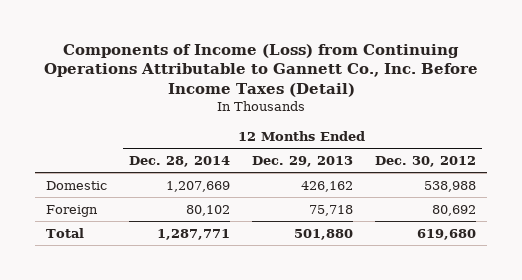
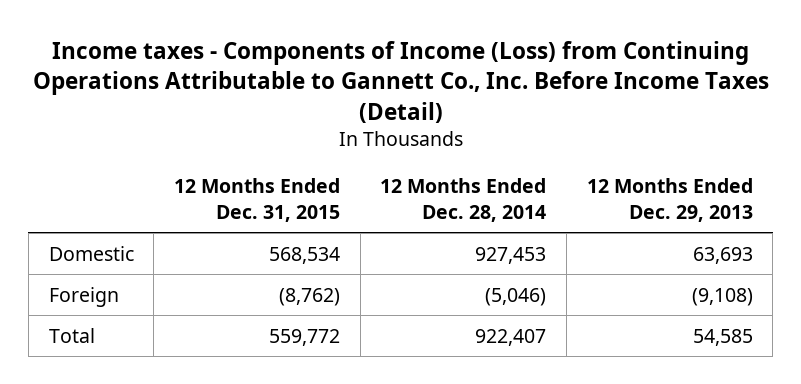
[43,43,478,98] Components of Income (Loss) from Continuing Operations Attributable to Gannett Co., Inc. Before Income Taxes (Detail) -> [32,40,769,123] Income taxes - Components of Income (Loss) from Continuing Operations Attributable to Gannett Co., Inc. Before Income Taxes (Detail)
[375,155,477,167] Dec. 30, 2012 -> none
none -> [174,178,341,222] 12 Months Ended Dec. 31, 2015
[165,180,230,192] 1,207,669 -> [475,246,547,264] 927,453
[300,180,353,192] 426,162 -> [692,246,753,264] 63,693
[185,204,230,216] 80,102 -> [485,287,547,306] (5,046)
[308,204,353,216] 75,718 -> [691,287,753,306] (9,108)
[156,228,230,240] 1,287,771 -> [475,328,547,346] 922,407
[293,228,353,240] 501,880 -> [692,328,753,346] 54,585

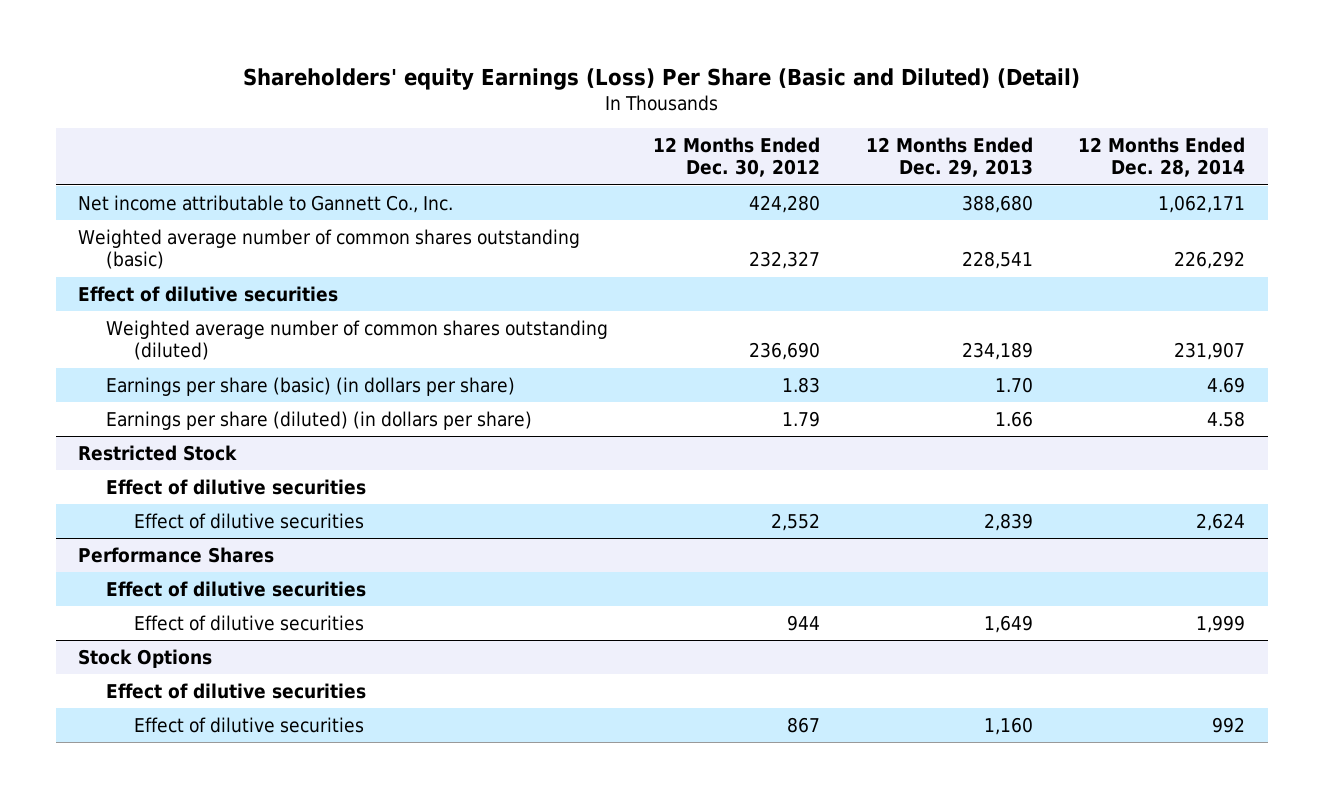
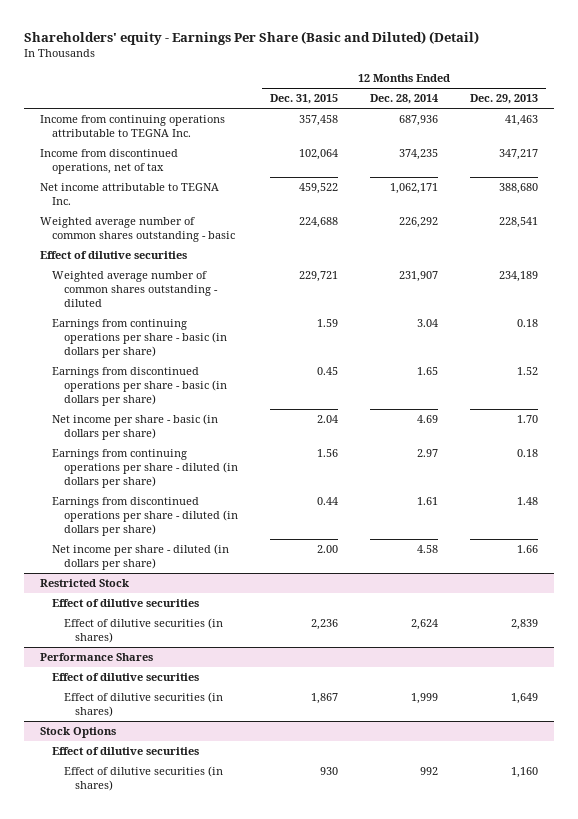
[242,67,1080,90] Shareholders' equity Earnings (Loss) Per Share (Basic and Diluted) (Detail) -> [24,30,480,45] Shareholders' equity - Earnings Per Share (Basic and Diluted) (Detail)
[653,136,821,178] 12 Months Ended Dec. 30, 2012 -> none
none -> [269,94,338,105] Dec. 31, 2015
none -> [40,115,226,137] Income from continuing operations attributable to TEGNA Inc.
none -> [40,149,179,174] Income from discontinued operations, net of tax
[78,194,454,213] Net income attributable to Gannett Co., Inc. -> [40,183,220,205] Net income attributable to TEGNA Inc.
[78,228,581,270] Weighted average number of common shares outstanding (basic) -> [40,217,235,242] Weighted average number of common shares outstanding - basic
[105,319,608,361] Weighted average number of common shares outstanding (diluted) -> [51,271,218,307] Weighted average number of common shares outstanding - diluted
none -> [51,319,227,358] Earnings from continuing operations per share - basic (in dollars per share)
none -> [51,367,227,406] Earnings from discontinued operations per share - basic (in dollars per share)
[105,376,515,396] Earnings per share (basic) (in dollars per share) -> [51,414,218,440] Net income per share - basic (in dollars per share)
none -> [51,449,238,488] Earnings from continuing operations per share - diluted (in dollars per share)
none -> [51,497,238,536] Earnings from discontinued operations per share - diluted (in dollars per share)
[105,410,532,430] Earnings per share (diluted) (in dollars per share) -> [51,544,229,570] Net income per share - diluted (in dollars per share)
[133,512,364,529] Effect of dilutive securities -> [63,618,223,643] Effect of dilutive securities (in shares)
[133,614,364,631] Effect of dilutive securities -> [63,692,223,717] Effect of dilutive securities (in shares)
[133,716,364,733] Effect of dilutive securities -> [63,766,223,791] Effect of dilutive securities (in shares)

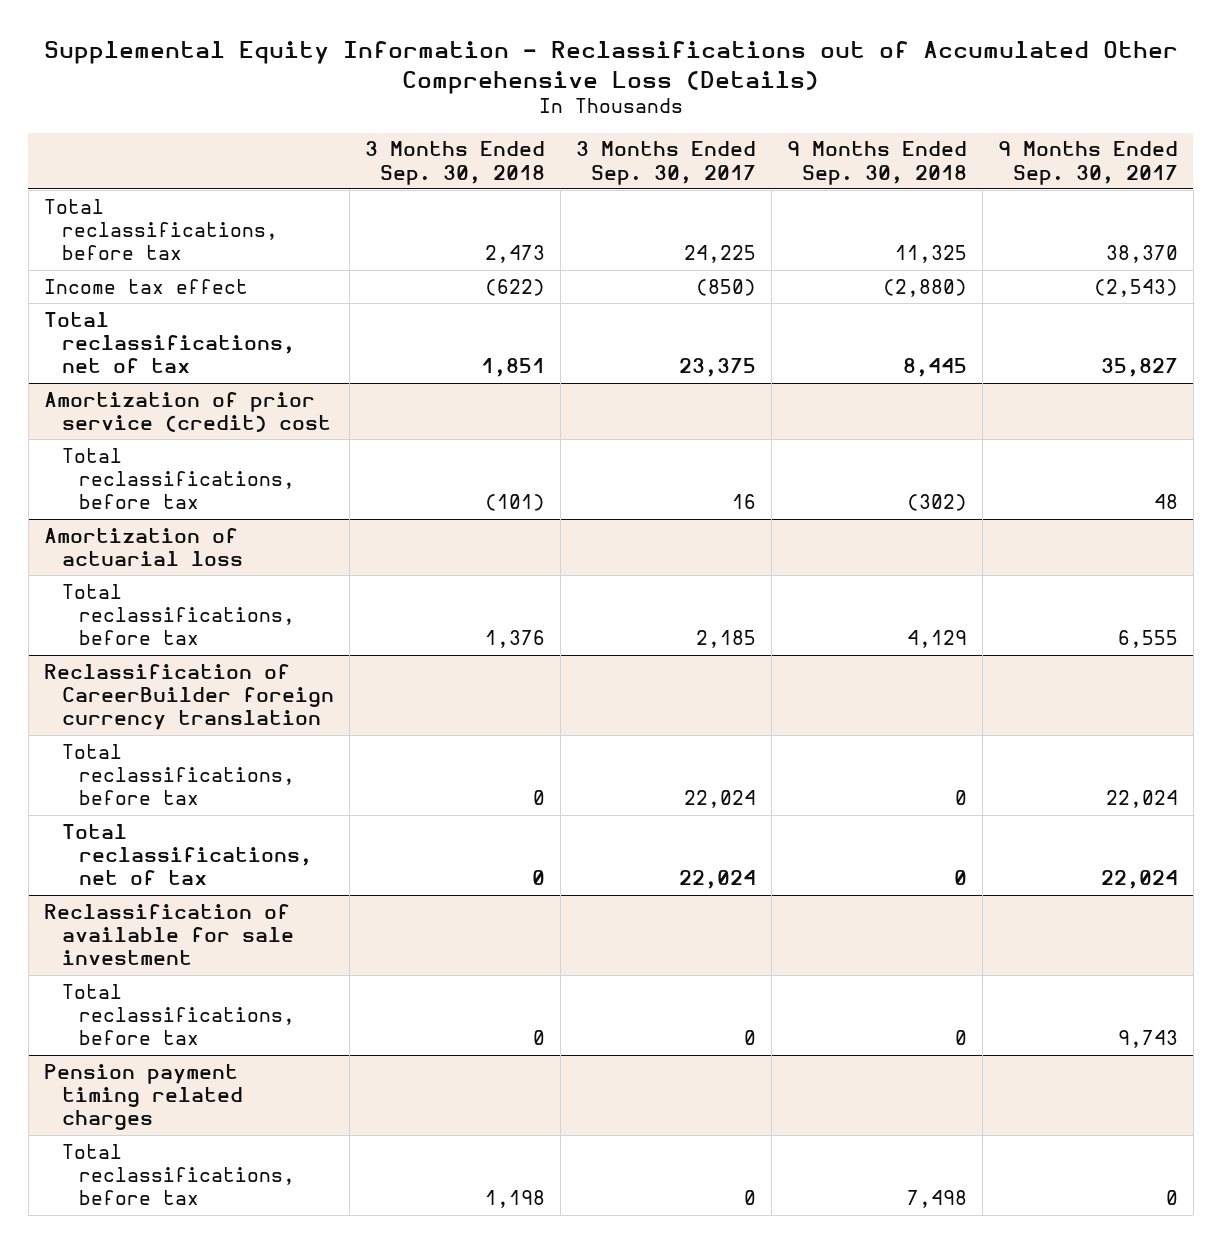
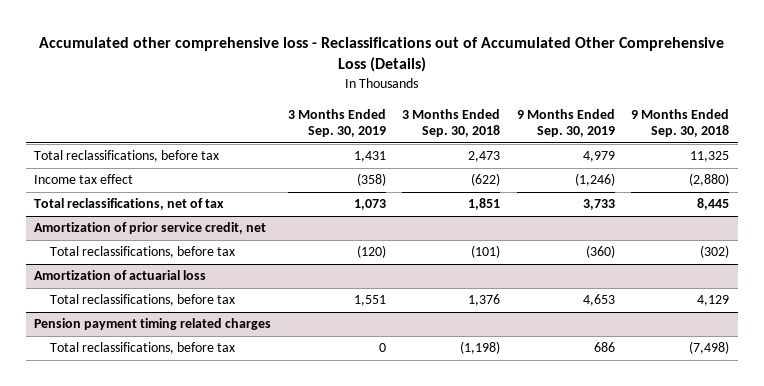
[43,41,1178,94] Supplemental Equity Information - Reclassifications out of Accumulated Other Comprehensive Loss (Details) -> [38,36,724,73] Accumulated other comprehensive loss - Reclassifications out of Accumulated Other Comprehensive Loss (Details)
[575,141,756,185] 3 Months Ended Sep. 30, 2017 -> none
[997,141,1178,185] 9 Months Ended Sep. 30, 2017 -> none
none -> [287,108,386,138] 3 Months Ended Sep. 30, 2019
none -> [516,108,615,138] 9 Months Ended Sep. 30, 2019
[43,391,331,433] Amortization of prior service (credit) cost -> [34,222,267,235] Amortization of prior service credit, net
[43,663,334,731] Reclassification of CareerBuilder foreign currency translation -> none
[61,743,296,806] Total reclassifications, before tax -> none
[61,823,313,886] Total reclassifications, net of tax -> none
[43,903,294,966] Reclassification of available for sale investment -> none
[61,983,296,1046] Total reclassifications, before tax -> none
[484,1190,545,1209] 1,198 -> [460,341,501,355] (1,198)
[906,1190,967,1209] 7,498 -> [689,341,730,355] (7,498)

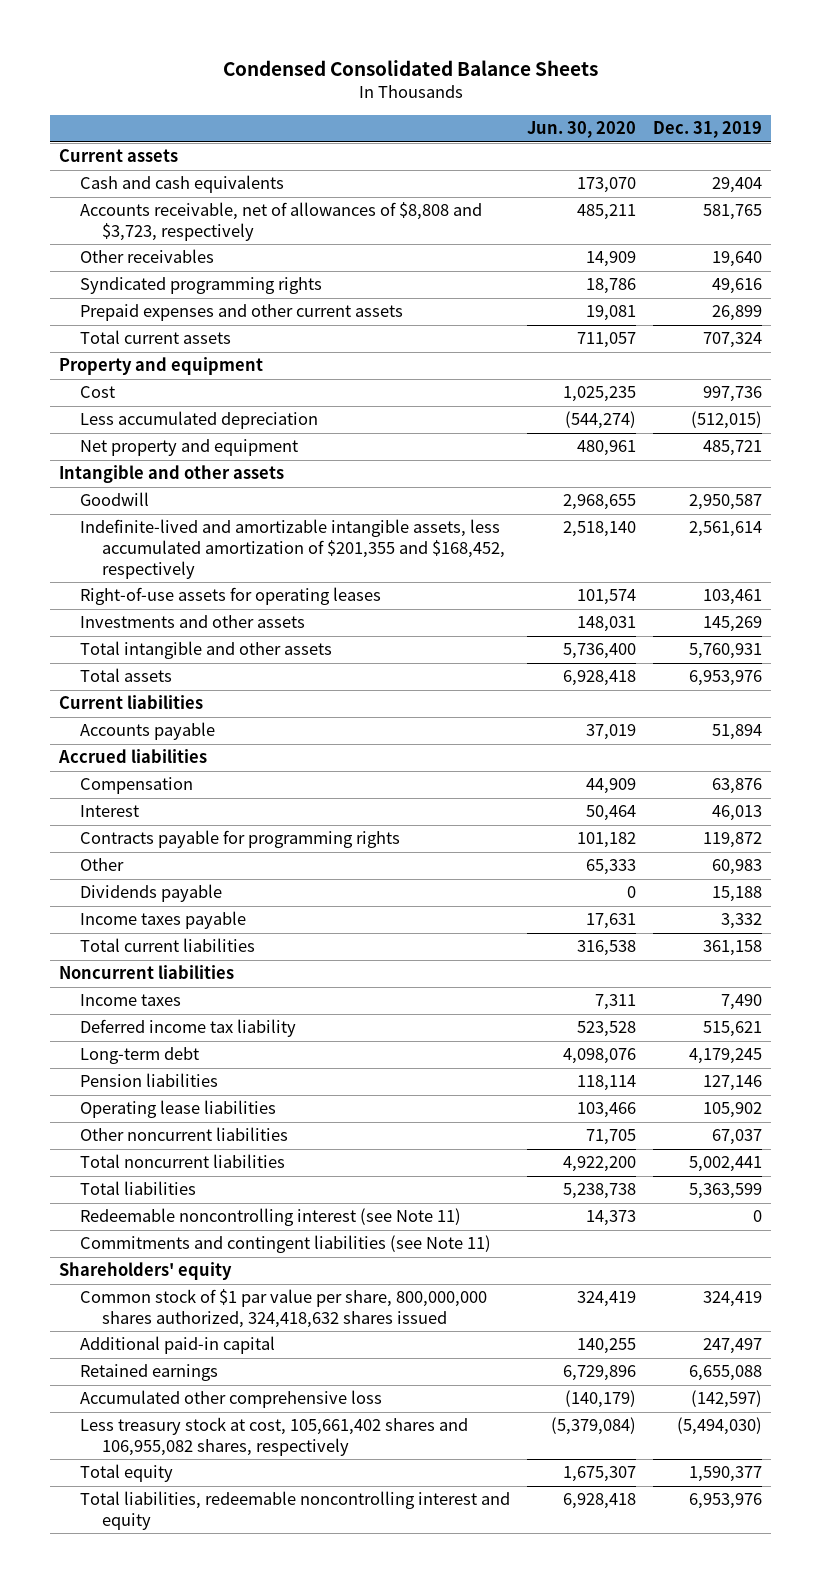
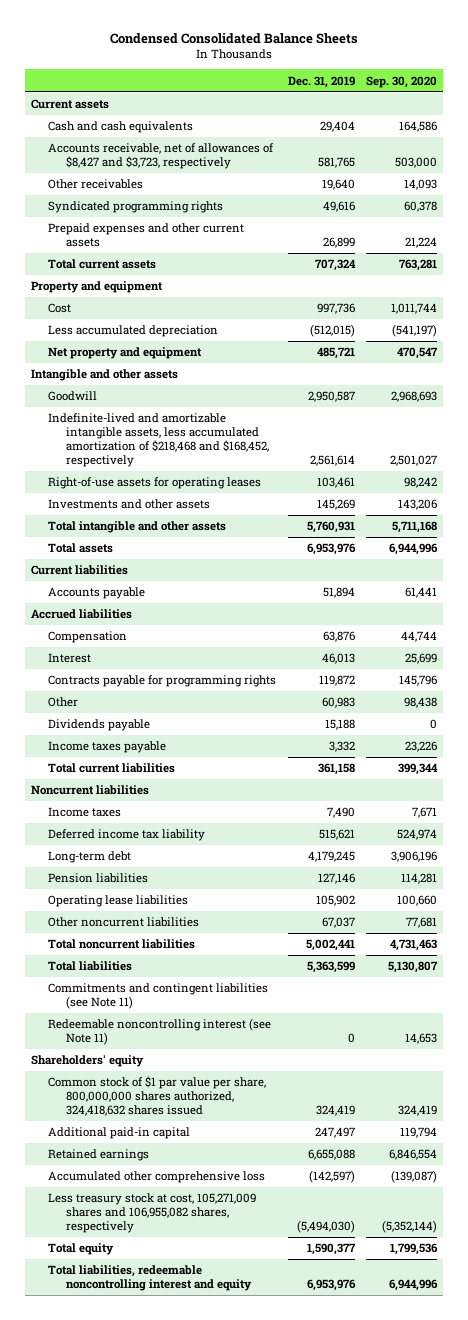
[527,121,637,139] Jun. 30, 2020 -> none
none -> [365,75,437,88] Sep. 30, 2020
[80,202,483,242] Accounts receivable, net of allowances of $8,808 and $3,723, respectively -> [48,143,275,170] Accounts receivable, net of allowances of $8,427 and $3,723, respectively
[80,519,506,579] Indefinite-lived and amortizable intangible assets, less accumulated amortization of $201,355 and $168,452, respectively -> [48,413,269,468] Indefinite-lived and amortizable intangible assets, less accumulated amortization of $218,468 and $168,452, respectively
[80,1208,462,1227] Redeemable noncontrolling interest (see Note 11) -> [48,1018,272,1046] Redeemable noncontrolling interest (see Note 11)
[80,1417,469,1457] Less treasury stock at cost, 105,661,402 shares and 106,955,082 shares, respectively -> [48,1193,257,1234] Less treasury stock at cost, 105,271,009 shares and 106,955,082 shares, respectively

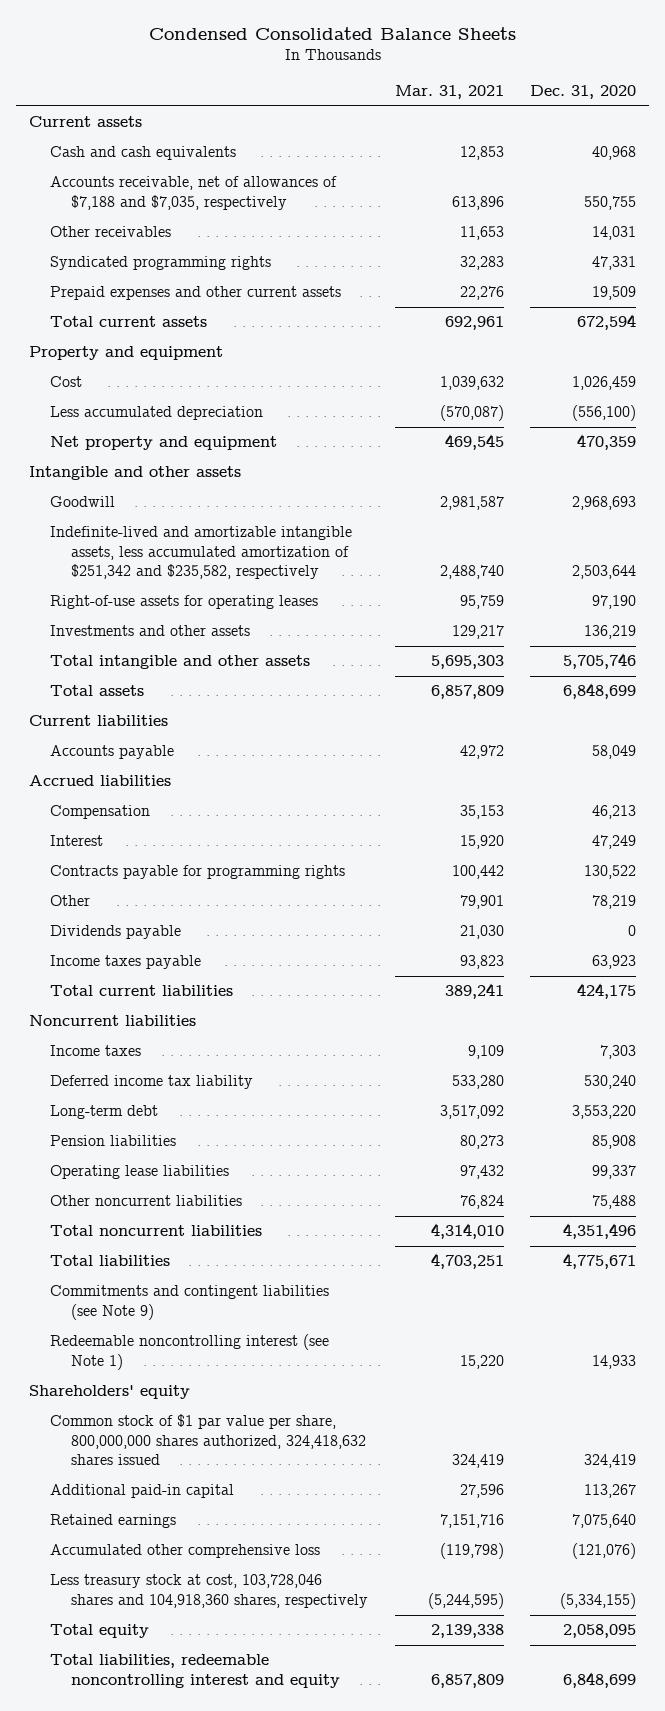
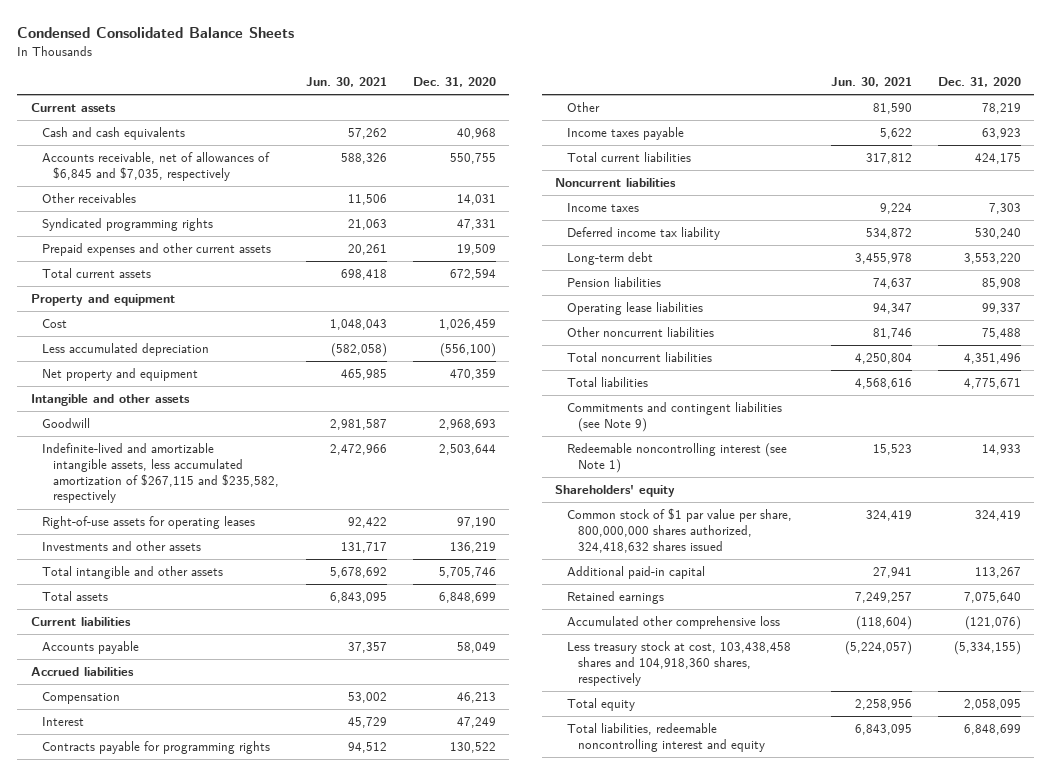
[394,84,504,99] Mar. 31, 2021 -> none
none -> [305,77,387,88] Jun. 30, 2021
[50,176,338,210] Accounts receivable, net of allowances of $7,188 and $7,035, respectively -> [42,152,271,182] Accounts receivable, net of allowances of $6,845 and $7,035, respectively
[50,526,353,579] Indefinite-lived and amortizable intangible assets, less accumulated amortization of $251,342 and $235,582, respectively -> [42,443,280,504] Indefinite-lived and amortizable intangible assets, less accumulated amortization of $267,115 and $235,582, respectively
[50,925,182,940] Dividends payable -> none
[50,1574,369,1608] Less treasury stock at cost, 103,728,046 shares and 104,918,360 shares, respectively -> [566,641,791,686] Less treasury stock at cost, 103,438,458 shares and 104,918,360 shares, respectively

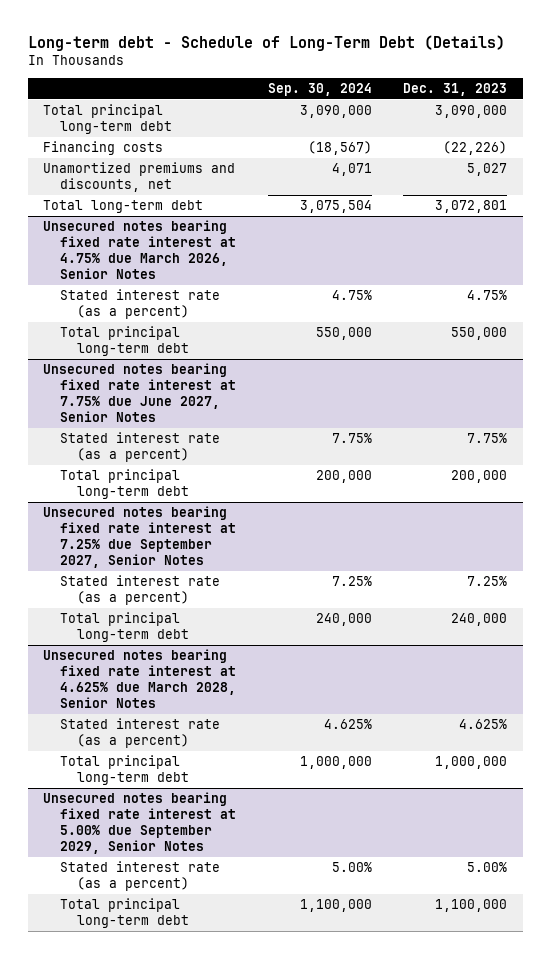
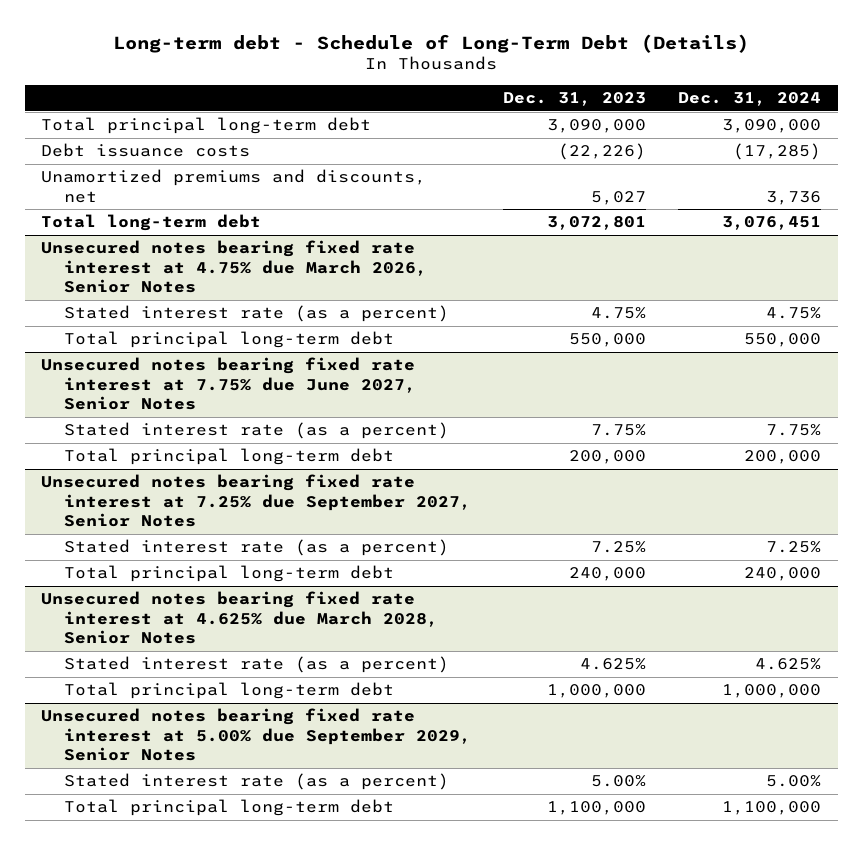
[267,82,372,96] Sep. 30, 2024 -> none
none -> [678,91,822,106] Dec. 31, 2024
[43,141,164,156] Financing costs -> [40,143,250,158] Debt issuance costs

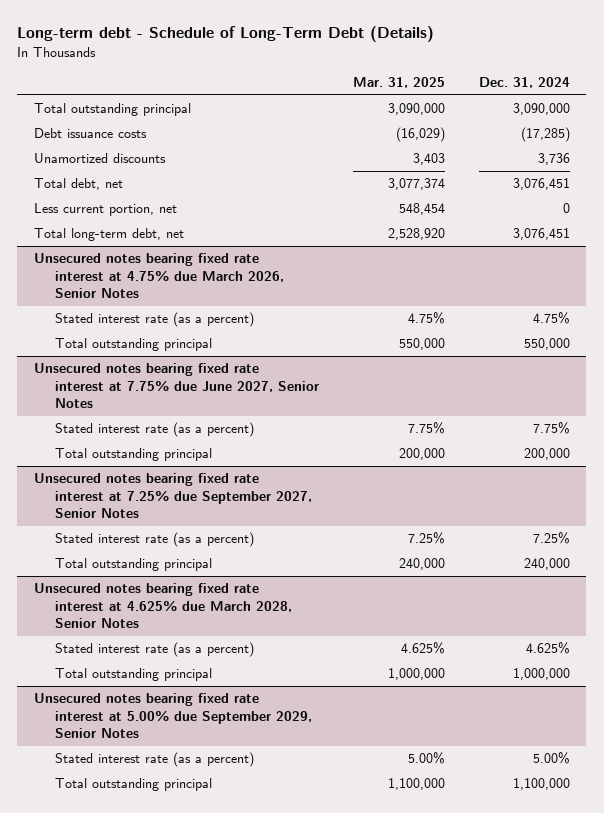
[502,91,646,106] Dec. 31, 2023 -> none
none -> [352,77,445,89] Mar. 31, 2025
[40,117,371,135] Total principal long-term debt -> [34,103,192,117] Total outstanding principal
[40,169,426,203] Unamortized premiums and discounts, net -> [34,153,167,164] Unamortized discounts
[40,214,261,232] Total long-term debt -> [34,178,124,191] Total debt, net
none -> [34,203,178,217] Less current portion, net
none -> [34,228,185,242] Total long-term debt, net
[63,331,394,349] Total principal long-term debt -> [55,338,213,352] Total outstanding principal
[63,448,394,466] Total principal long-term debt -> [55,448,213,462] Total outstanding principal
[63,565,394,583] Total principal long-term debt -> [55,558,213,572] Total outstanding principal
[63,682,394,700] Total principal long-term debt -> [55,668,213,682] Total outstanding principal
[63,799,394,817] Total principal long-term debt -> [55,778,213,792] Total outstanding principal

